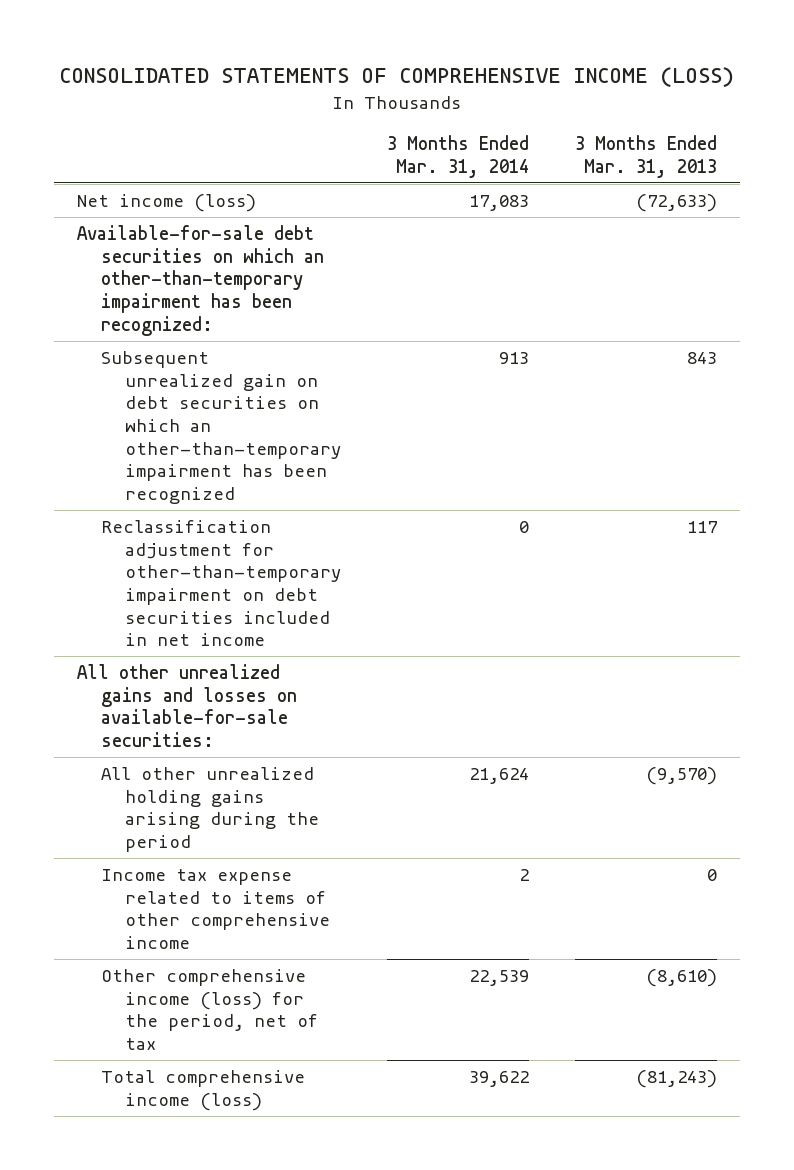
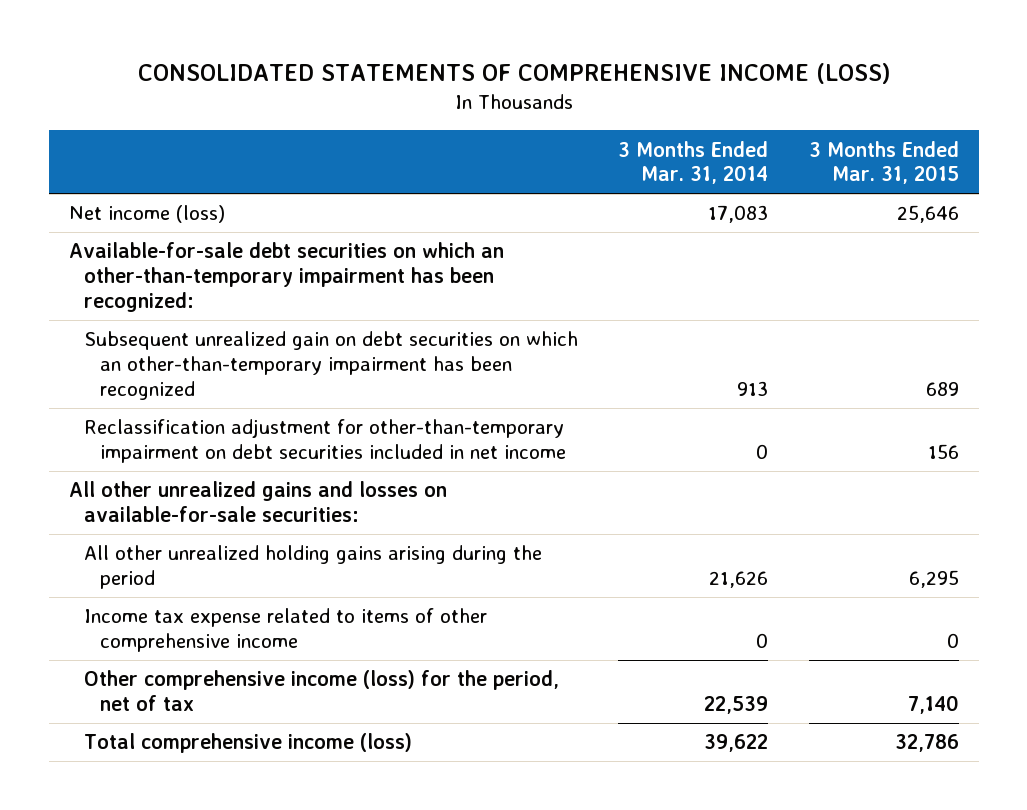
[574,135,717,178] 3 Months Ended Mar. 31, 2013 -> none
none -> [808,140,959,185] 3 Months Ended Mar. 31, 2015
[469,767,530,784] 21,624 -> [709,571,769,589] 21,626
[519,868,530,881] 2 -> [756,633,769,649] 0

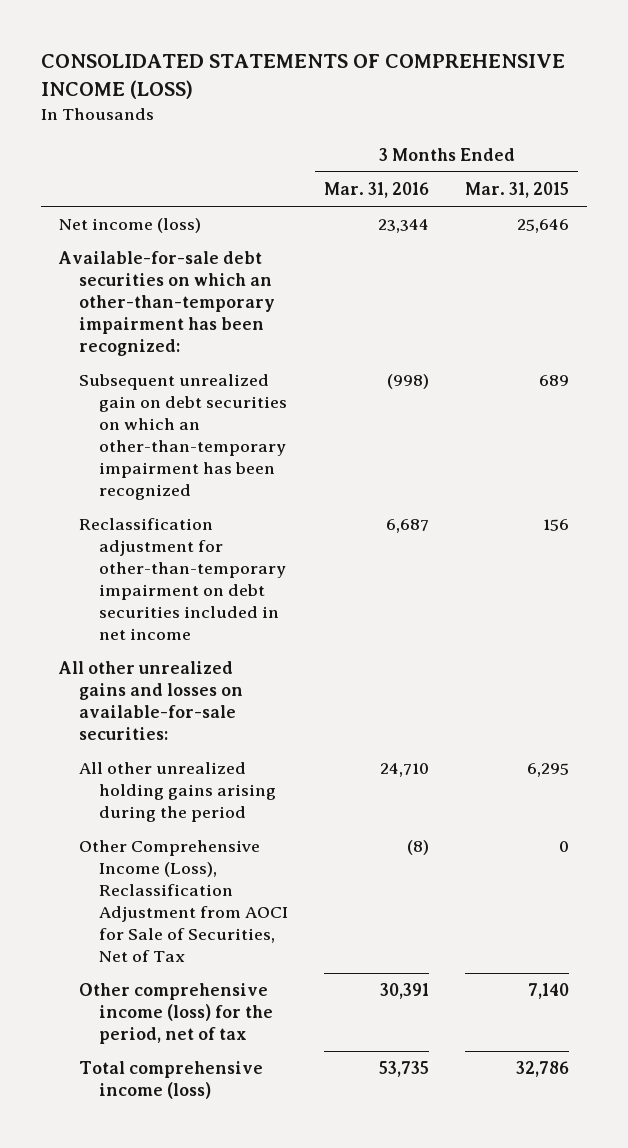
[618,140,769,185] 3 Months Ended Mar. 31, 2014 -> none
none -> [324,182,430,199] Mar. 31, 2016
[84,608,488,653] Income tax expense related to items of other comprehensive income -> none
none -> [79,840,289,962] Other Comprehensive Income (Loss), Reclassification Adjustment from AOCI for Sale of Securities, Net of Tax

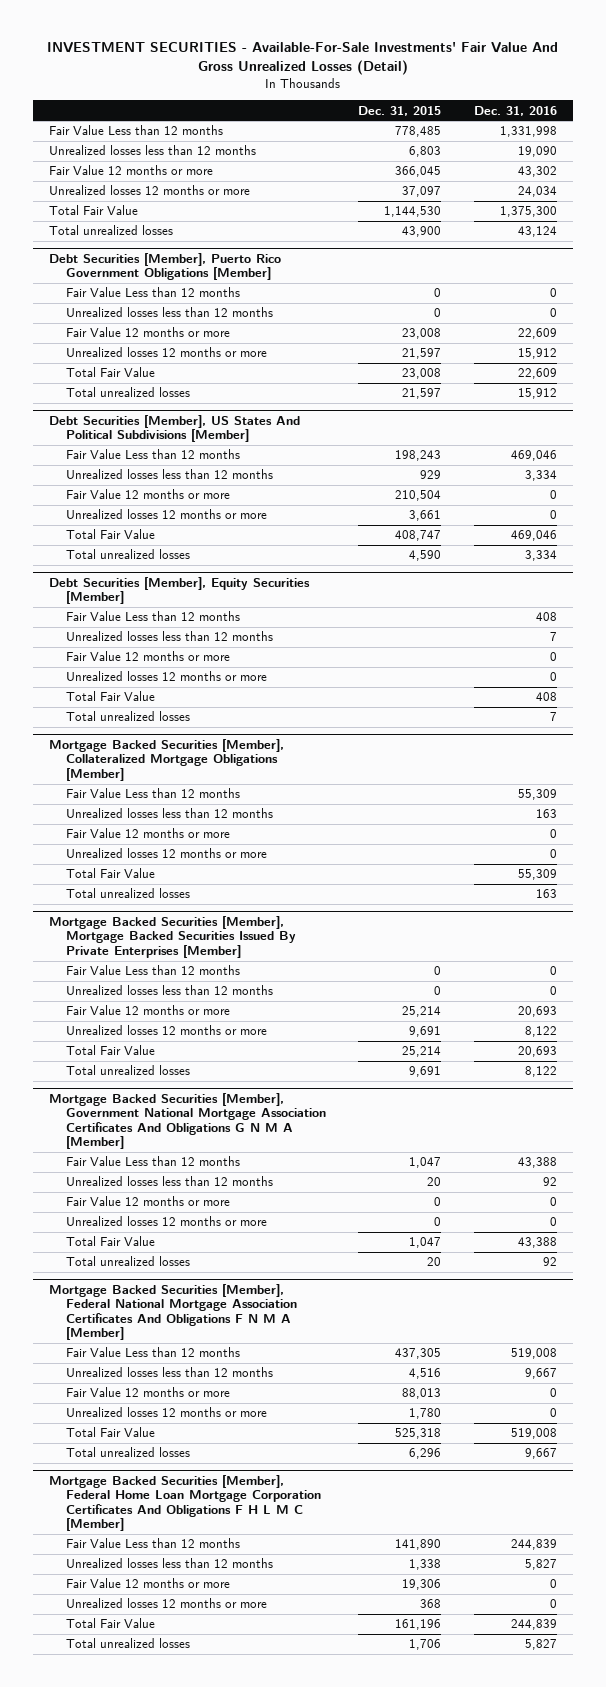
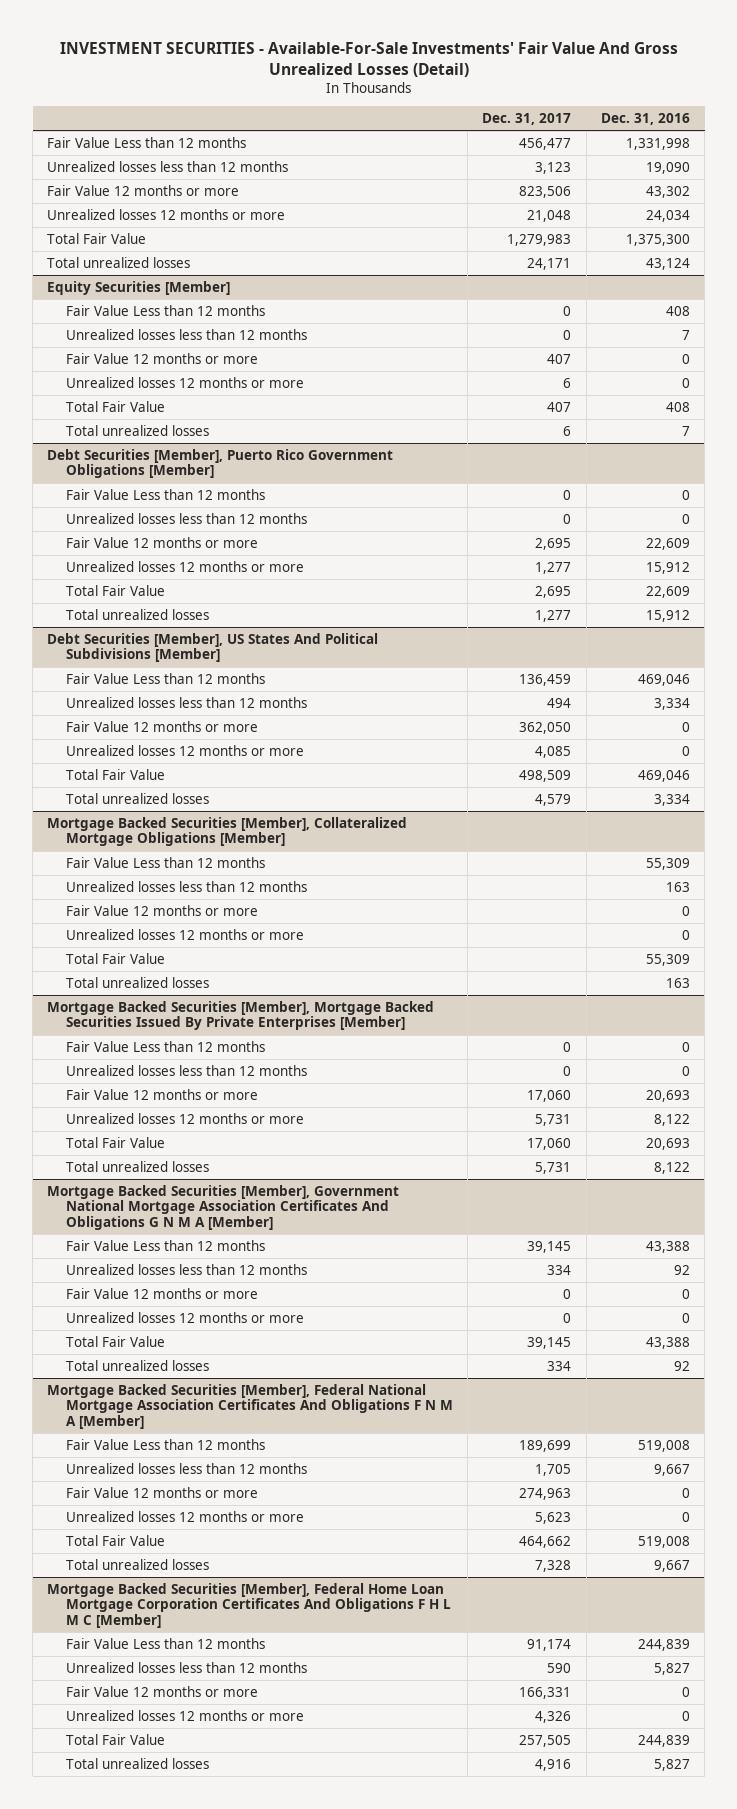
[358,105,442,116] Dec. 31, 2015 -> none
none -> [482,113,572,126] Dec. 31, 2017
none -> [47,280,231,295] Equity Securities [Member]
none -> [65,304,265,316] Fair Value Less than 12 months
none -> [65,328,307,340] Unrealized losses less than 12 months
none -> [65,352,258,364] Fair Value 12 months or more
none -> [65,376,304,388] Unrealized losses 12 months or more
none -> [65,400,165,412] Total Fair Value
none -> [65,424,209,436] Total unrealized losses
[48,576,310,605] Debt Securities [Member], Equity Securities [Member] -> none
[65,611,240,622] Fair Value Less than 12 months -> none
[65,631,273,642] Unrealized losses less than 12 months -> none
[65,651,230,662] Fair Value 12 months or more -> none
[65,671,267,682] Unrealized losses 12 months or more -> none
[65,691,155,702] Total Fair Value -> none
[65,711,190,722] Total unrealized losses -> none

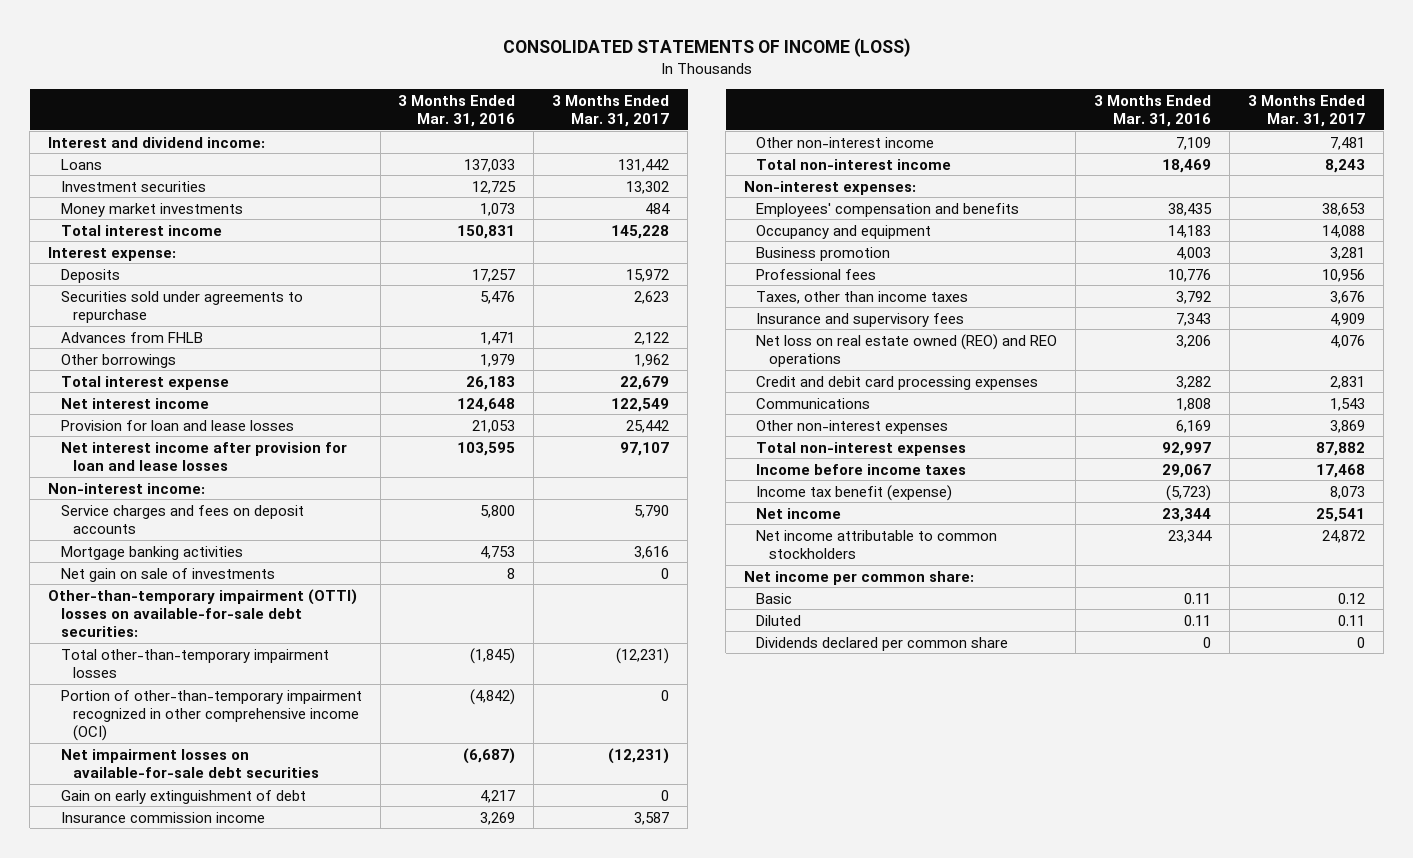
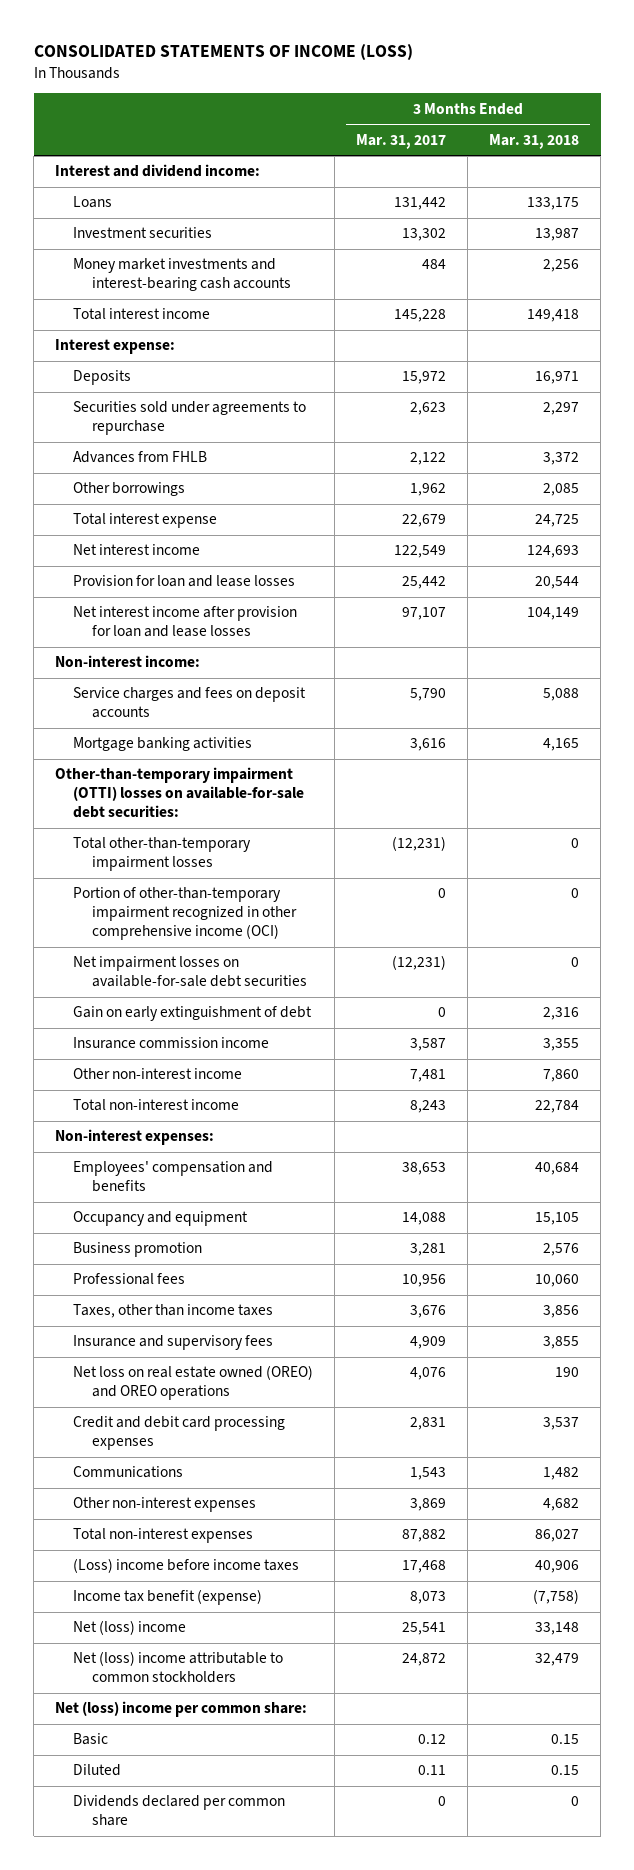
[398,94,516,127] 3 Months Ended Mar. 31, 2016 -> none
none -> [489,133,580,149] Mar. 31, 2018
[60,202,243,217] Money market investments -> [73,258,291,292] Money market investments and interest-bearing cash accounts
[60,567,275,582] Net gain on sale of investments -> none
[756,333,1058,367] Net loss on real estate owned (REO) and REO operations -> [73,1365,314,1401] Net loss on real estate owned (OREO) and OREO operations
[756,463,967,475] Income before income taxes -> [73,1558,300,1574] (Loss) income before income taxes
[756,507,842,519] Net income -> [73,1620,187,1636] Net (loss) income
[756,529,998,559] Net income attributable to common stockholders -> [73,1651,284,1684] Net (loss) income attributable to common stockholders
[744,570,975,585] Net income per common share: -> [55,1701,308,1718] Net (loss) income per common share:

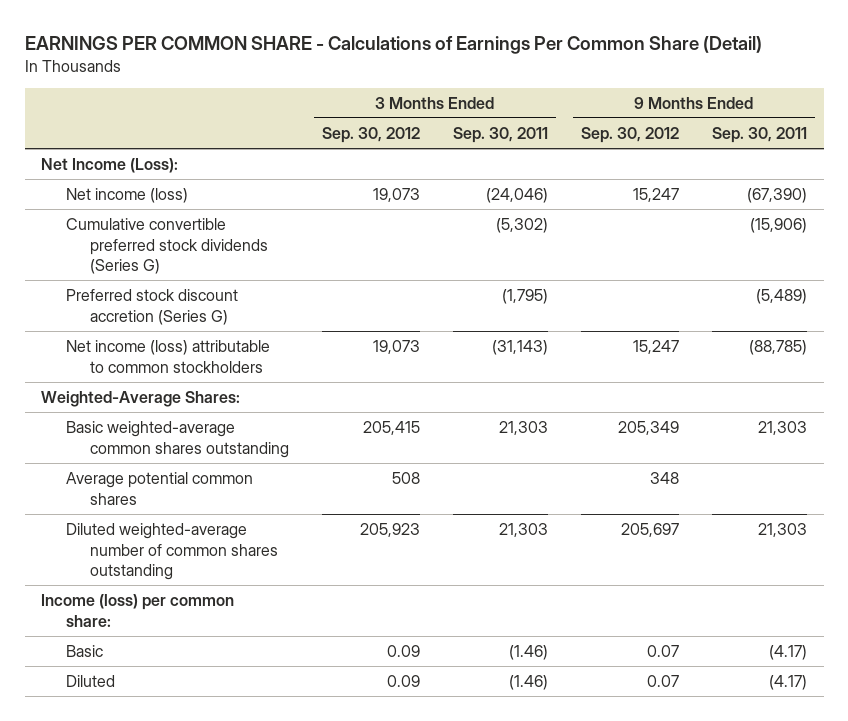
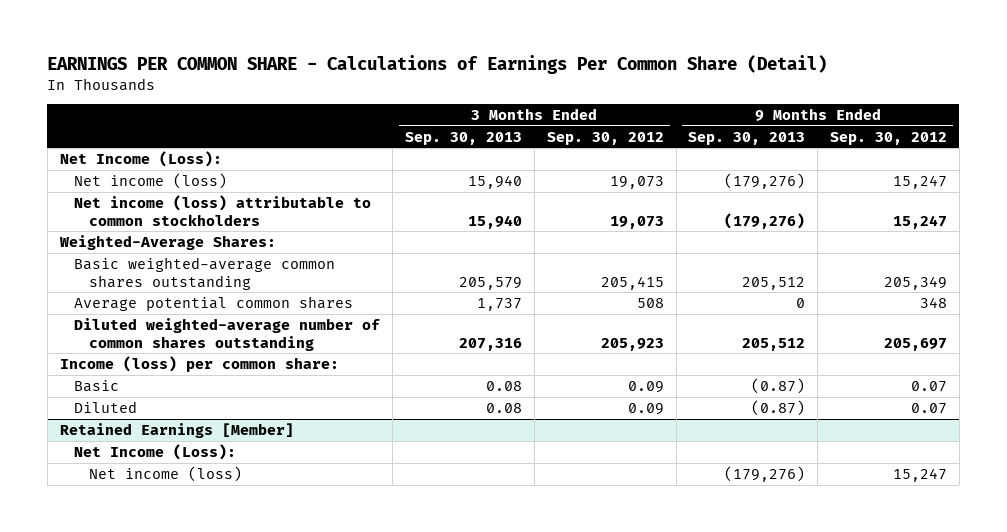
[453,126,549,143] Sep. 30, 2011 -> none
[712,126,808,143] Sep. 30, 2011 -> none
none -> [405,131,523,145] Sep. 30, 2013
none -> [688,131,806,145] Sep. 30, 2013
[65,217,268,275] Cumulative convertible preferred stock dividends (Series G) -> none
[65,288,238,325] Preferred stock discount accretion (Series G) -> none
none -> [59,422,294,438] Retained Earnings [Member]
none -> [74,443,237,460] Net Income (Loss):
none -> [88,465,242,482] Net income (loss)

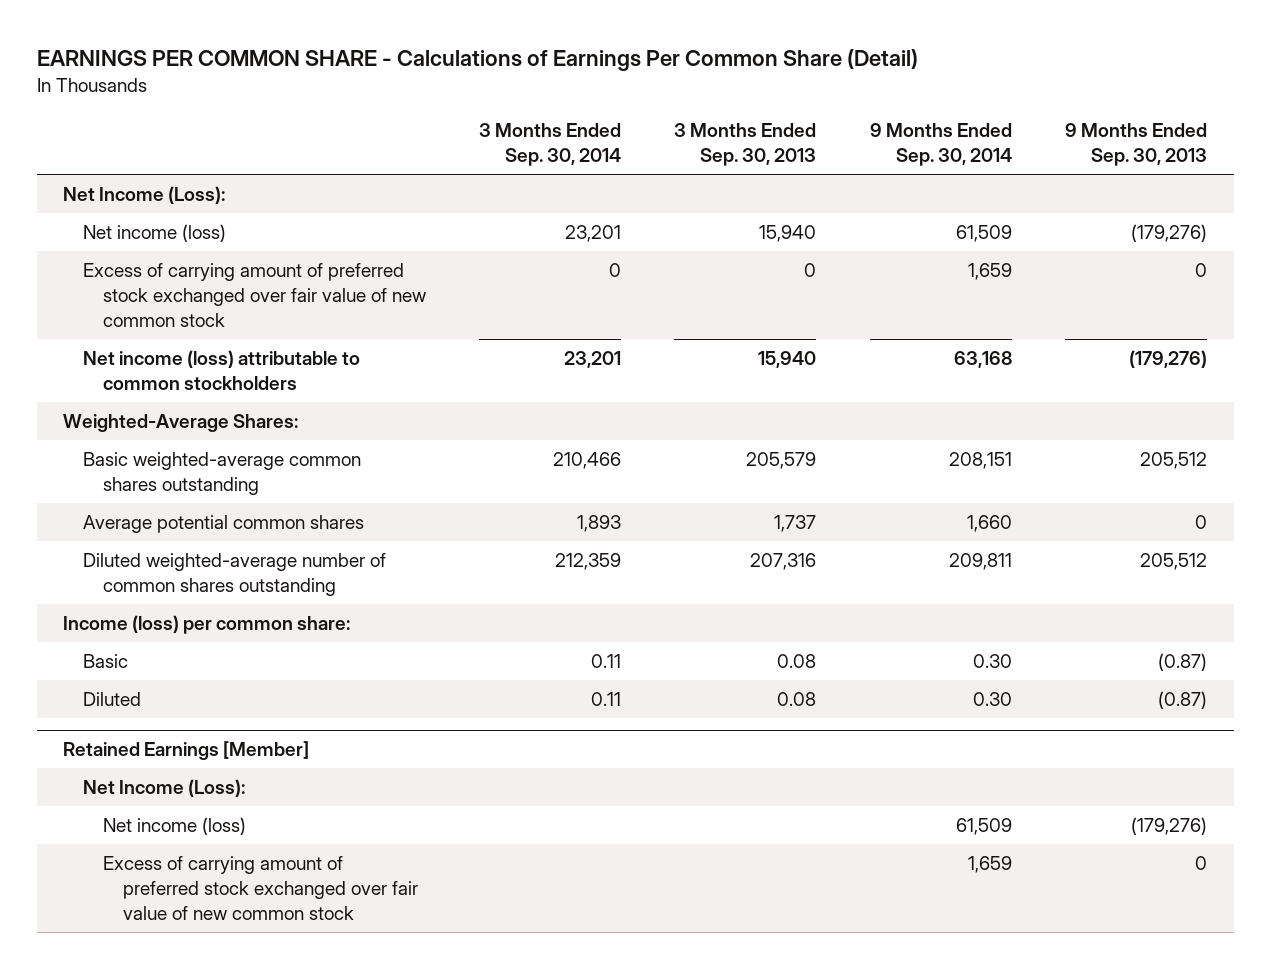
[546,131,664,145] Sep. 30, 2012 -> none
[830,131,948,145] Sep. 30, 2012 -> none
none -> [479,123,622,167] 3 Months Ended Sep. 30, 2014
none -> [869,123,1012,167] 9 Months Ended Sep. 30, 2014
none -> [83,263,427,327] Excess of carrying amount of preferred stock exchanged over fair value of new common stock
none -> [103,856,418,920] Excess of carrying amount of preferred stock exchanged over fair value of new common stock

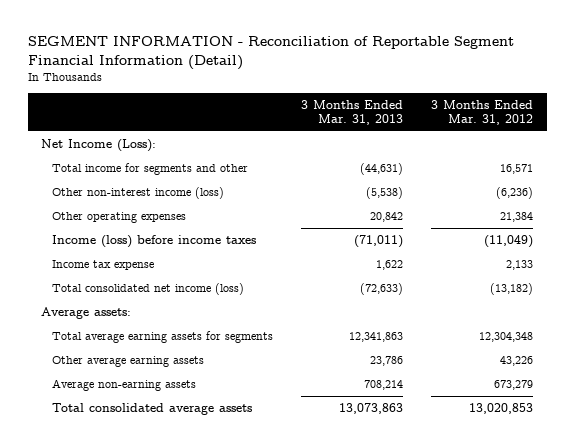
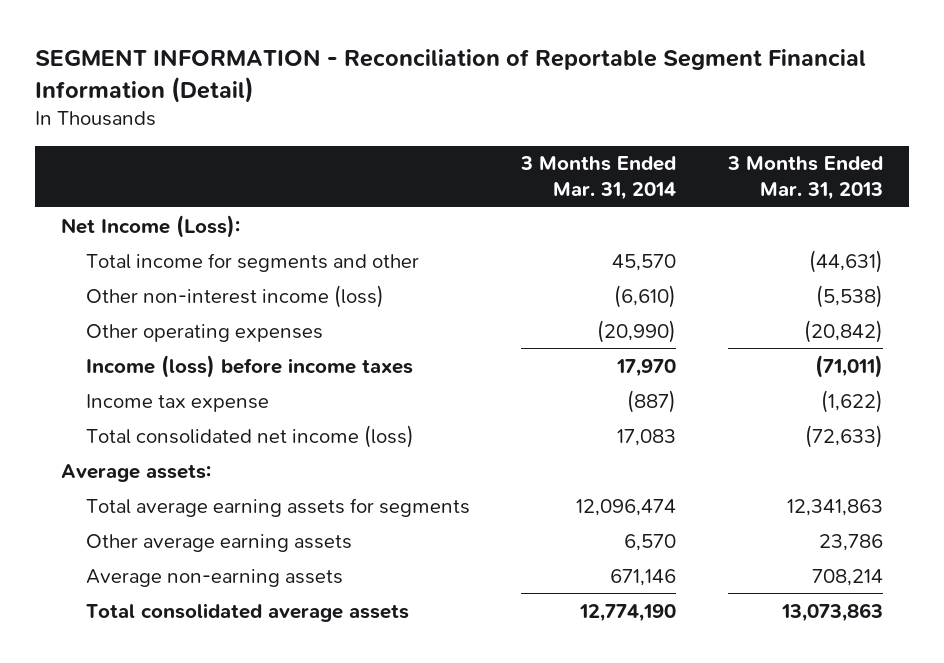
[431,99,534,125] 3 Months Ended Mar. 31, 2012 -> none
none -> [520,156,677,200] 3 Months Ended Mar. 31, 2014
[370,212,404,223] 20,842 -> [804,319,884,343] (20,842)
[376,260,404,271] 1,622 -> [821,389,884,413] (1,622)

